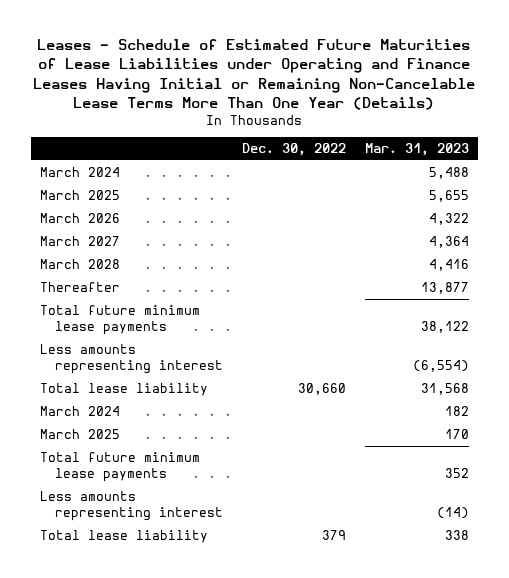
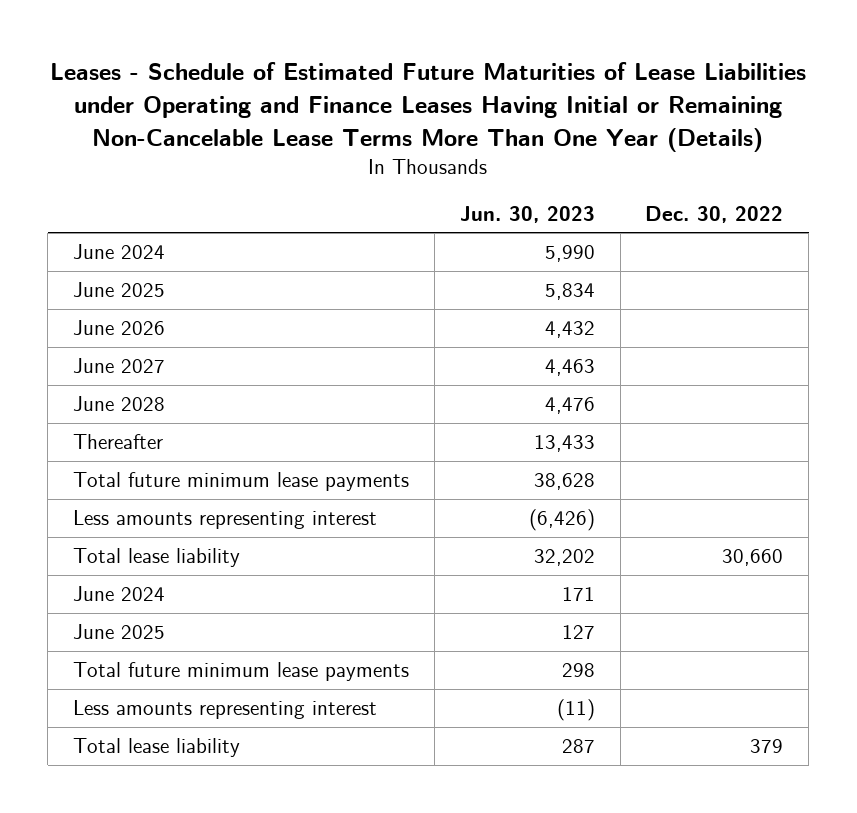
[364,143,469,157] Mar. 31, 2023 -> none
none -> [459,205,595,223] Jun. 30, 2023
[40,167,121,178] March 2024 -> [73,244,166,260] June 2024
[40,190,121,201] March 2025 -> [73,282,166,298] June 2025
[40,213,121,224] March 2026 -> [73,320,166,336] June 2026
[40,236,121,247] March 2027 -> [73,358,166,374] June 2027
[40,259,121,270] March 2028 -> [73,396,166,412] June 2028
[40,406,121,417] March 2024 -> [73,586,166,602] June 2024
[40,429,121,440] March 2025 -> [73,624,166,640] June 2025

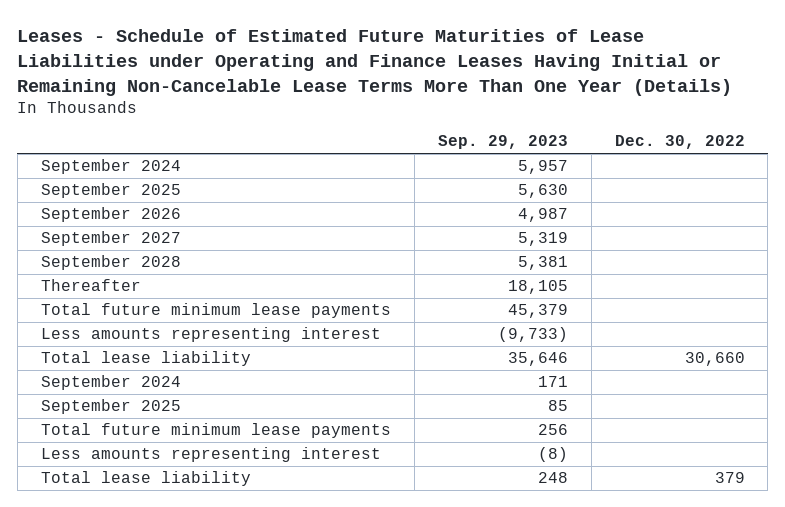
[459,205,595,223] Jun. 30, 2023 -> none
none -> [437,135,568,150] Sep. 29, 2023
[73,244,166,260] June 2024 -> [40,159,181,175] September 2024
[73,282,166,298] June 2025 -> [40,183,181,199] September 2025
[73,320,166,336] June 2026 -> [40,207,181,223] September 2026
[73,358,166,374] June 2027 -> [40,231,181,247] September 2027
[73,396,166,412] June 2028 -> [40,255,181,271] September 2028
[73,586,166,602] June 2024 -> [40,375,181,391] September 2024
[73,624,166,640] June 2025 -> [40,399,181,415] September 2025

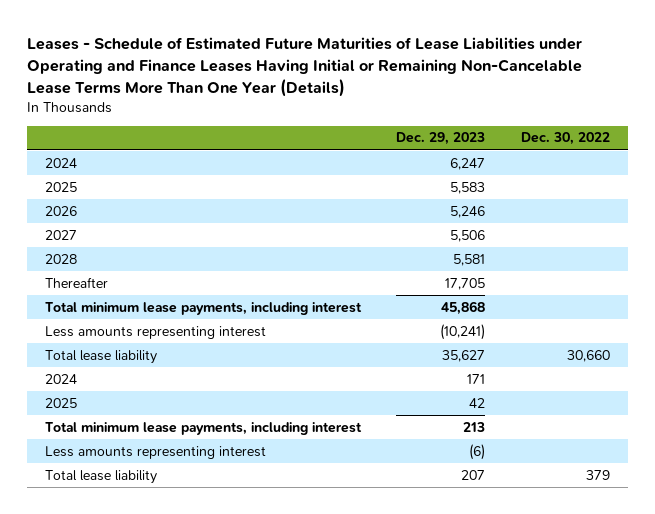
[437,135,568,150] Sep. 29, 2023 -> none
none -> [396,132,486,146] Dec. 29, 2023
[40,159,181,175] September 2024 -> [44,157,77,168] 2024
[40,183,181,199] September 2025 -> [44,181,77,192] 2025
[40,207,181,223] September 2026 -> [44,205,77,216] 2026
[40,231,181,247] September 2027 -> [44,229,77,240] 2027
[40,255,181,271] September 2028 -> [44,253,77,264] 2028
[40,303,391,319] Total future minimum lease payments -> [44,301,362,315] Total minimum lease payments, including interest
[40,375,181,391] September 2024 -> [44,373,77,384] 2024
[40,399,181,415] September 2025 -> [44,397,77,408] 2025
[40,423,391,439] Total future minimum lease payments -> [44,421,362,435] Total minimum lease payments, including interest

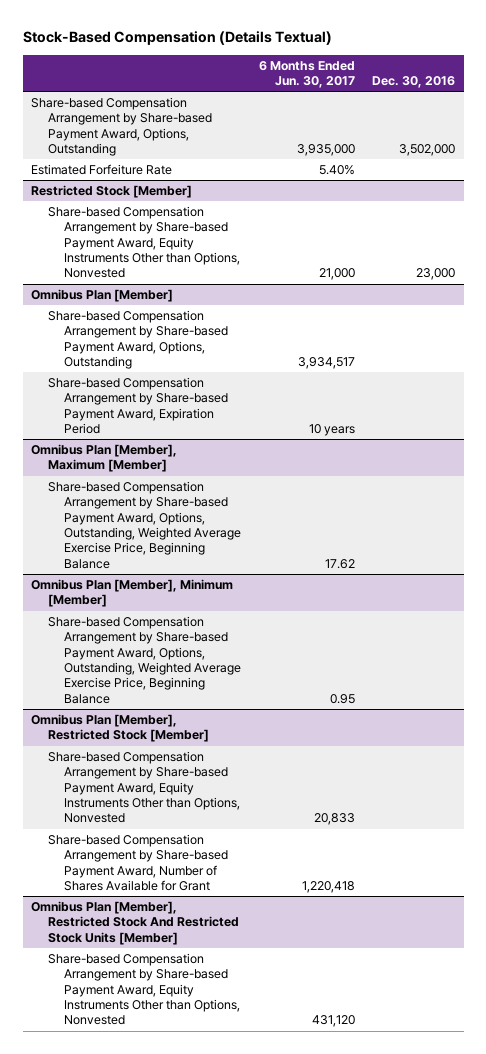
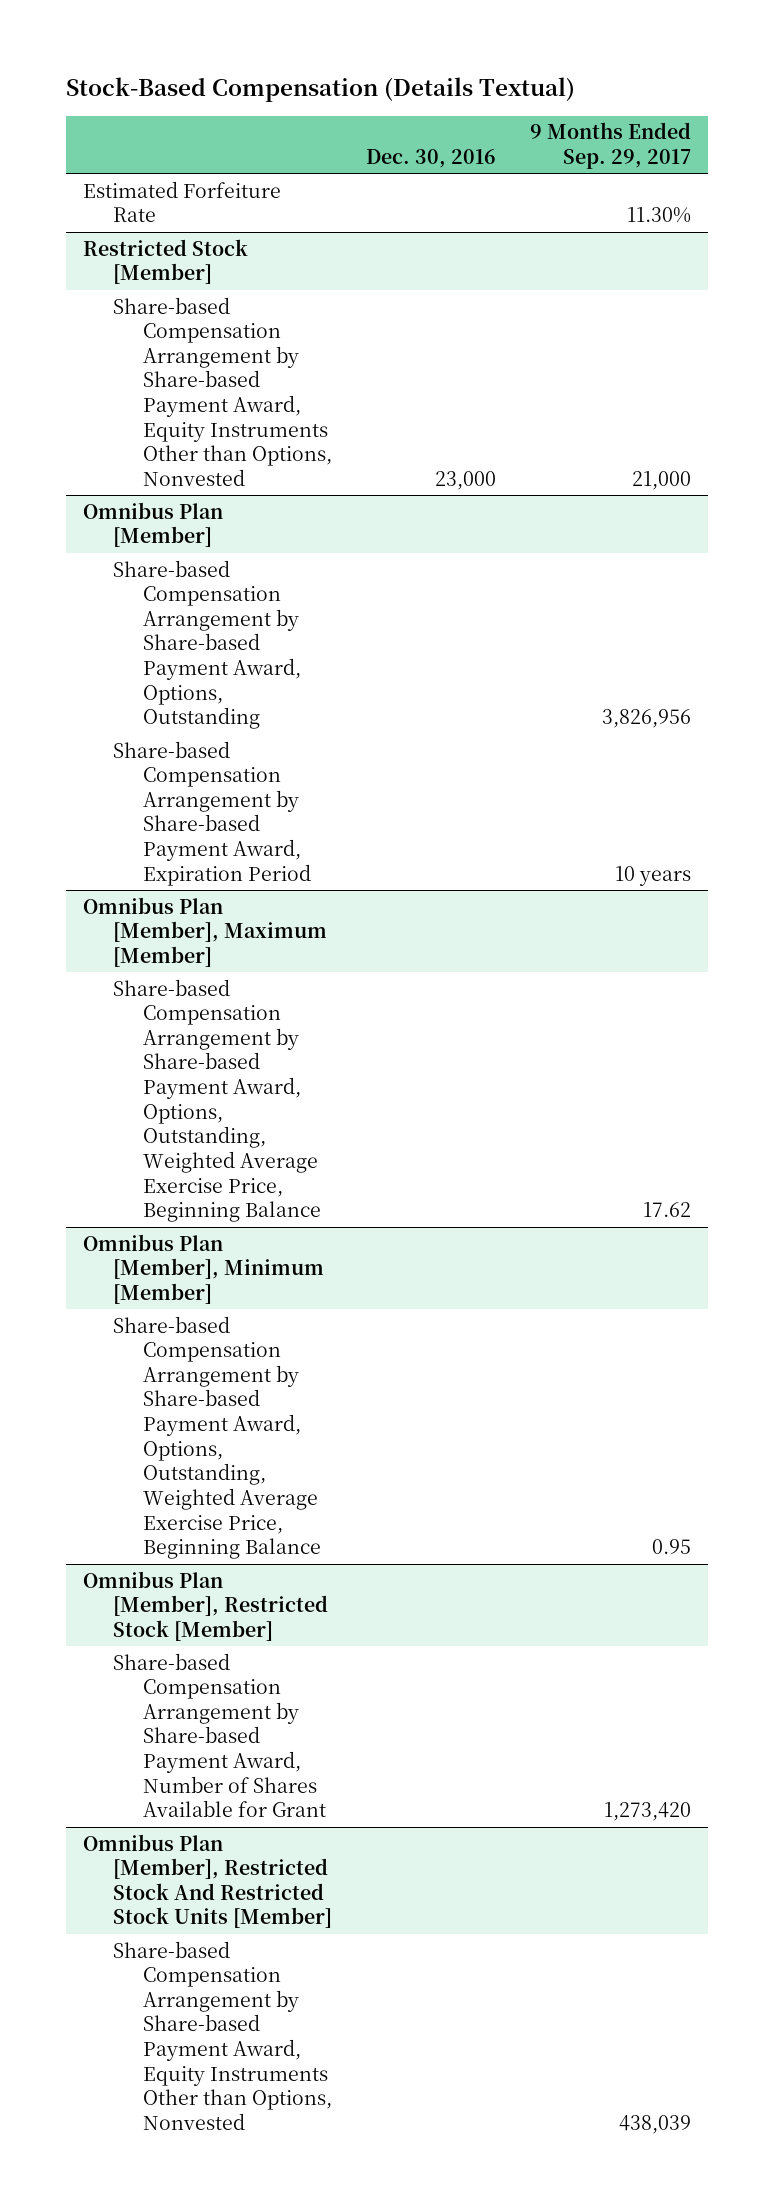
[258,60,355,89] 6 Months Ended Jun. 30, 2017 -> none
none -> [530,122,692,169] 9 Months Ended Sep. 29, 2017
[31,97,212,157] Share-based Compensation Arrangement by Share-based Payment Award, Options, Outstanding -> none
[47,751,240,824] Share-based Compensation Arrangement by Share-based Payment Award, Equity Instruments Other than Options, Nonvested -> none

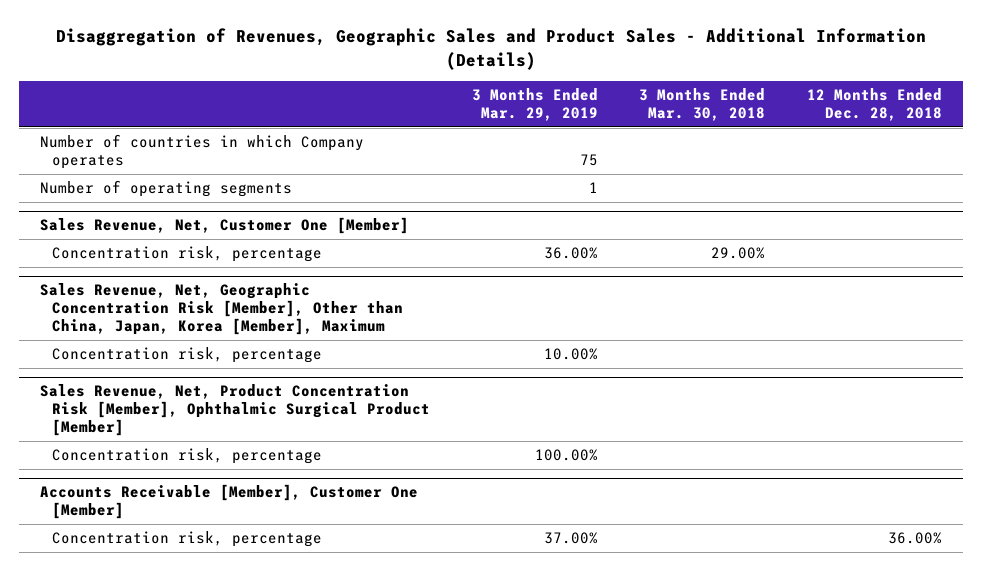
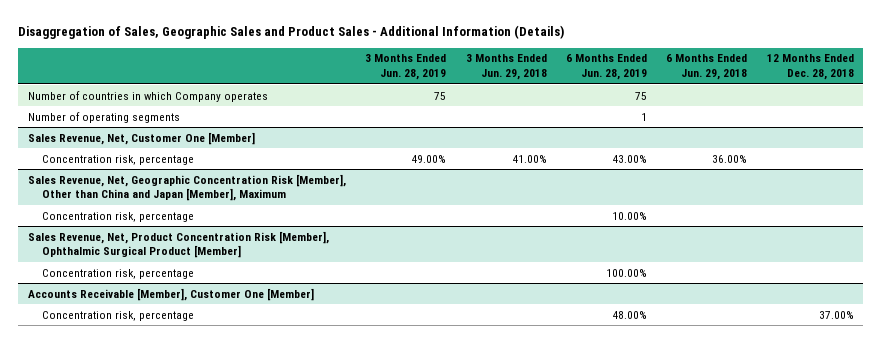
[55,28,926,70] Disaggregation of Revenues, Geographic Sales and Product Sales - Additional Information (Details) -> [18,25,565,40] Disaggregation of Sales, Geographic Sales and Product Sales - Additional Information (Details)
[471,87,598,121] 3 Months Ended Mar. 29, 2019 -> none
[639,87,766,121] 3 Months Ended Mar. 30, 2018 -> none
none -> [365,54,447,80] 3 Months Ended Jun. 28, 2019
none -> [465,54,547,80] 3 Months Ended Jun. 29, 2018
none -> [566,54,648,80] 6 Months Ended Jun. 28, 2019
none -> [666,54,748,80] 6 Months Ended Jun. 29, 2018
[39,283,403,336] Sales Revenue, Net, Geographic Concentration Risk [Member], Other than China, Japan, Korea [Member], Maximum -> [27,173,346,202] Sales Revenue, Net, Geographic Concentration Risk [Member], Other than China and Japan [Member], Maximum
[887,532,942,545] 36.00% -> [818,310,854,319] 37.00%

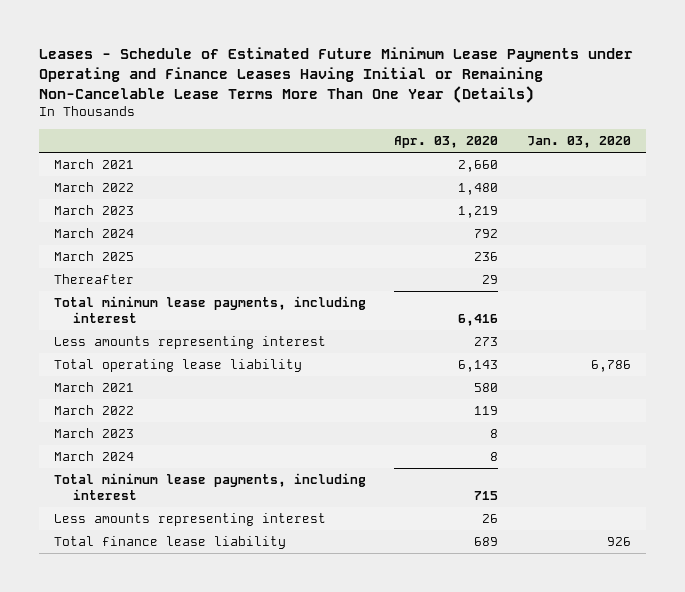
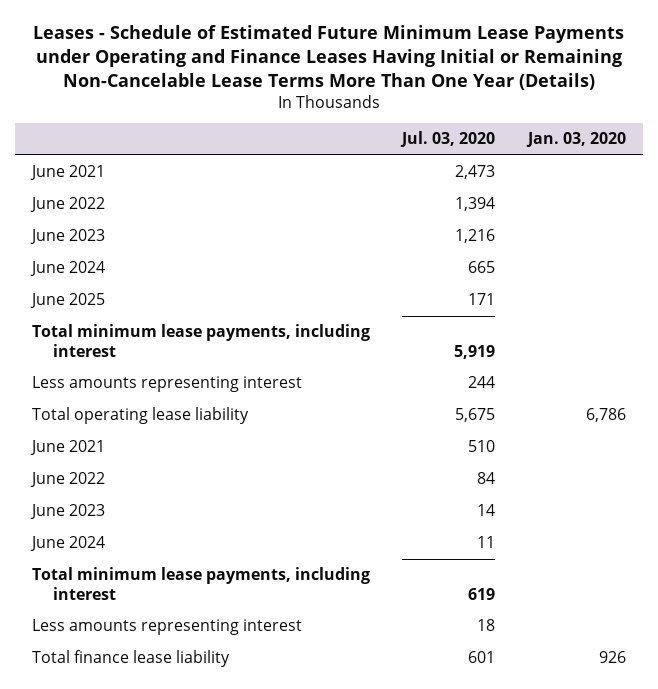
[394,135,499,148] Apr. 03, 2020 -> none
none -> [400,131,496,148] Jul. 03, 2020
[53,274,134,285] Thereafter -> none
[53,159,134,170] March 2021 -> [29,165,105,181] June 2021
[53,182,134,193] March 2022 -> [29,197,105,213] June 2022
[53,205,134,216] March 2023 -> [29,229,105,245] June 2023
[53,228,134,239] March 2024 -> [29,261,105,277] June 2024
[53,251,134,262] March 2025 -> [29,293,105,309] June 2025
[53,382,134,393] March 2021 -> [29,440,105,456] June 2021
[53,405,134,416] March 2022 -> [29,472,105,488] June 2022
[53,428,134,439] March 2023 -> [29,504,105,520] June 2023
[53,451,134,462] March 2024 -> [29,536,105,552] June 2024

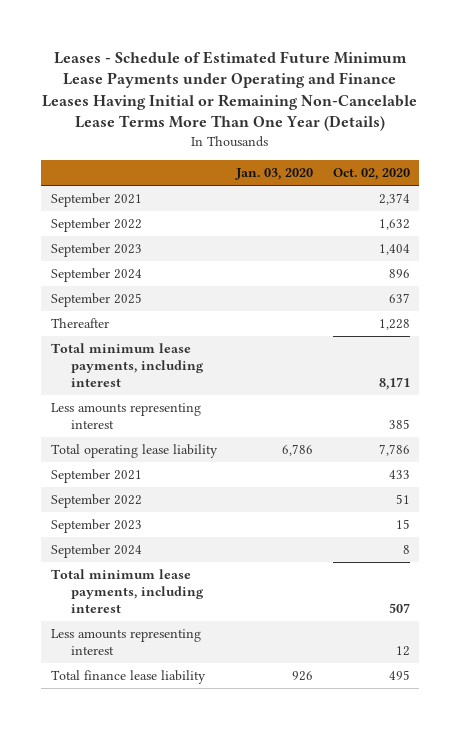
[400,131,496,148] Jul. 03, 2020 -> none
none -> [332,168,410,181] Oct. 02, 2020
[29,165,105,181] June 2021 -> [50,193,142,208] September 2021
[29,197,105,213] June 2022 -> [50,218,142,233] September 2022
[29,229,105,245] June 2023 -> [50,243,142,258] September 2023
[29,261,105,277] June 2024 -> [50,268,142,283] September 2024
[29,293,105,309] June 2025 -> [50,293,142,308] September 2025
none -> [50,318,109,329] Thereafter
[29,440,105,456] June 2021 -> [50,469,142,484] September 2021
[29,472,105,488] June 2022 -> [50,494,142,509] September 2022
[29,504,105,520] June 2023 -> [50,519,142,534] September 2023
[29,536,105,552] June 2024 -> [50,544,142,559] September 2024

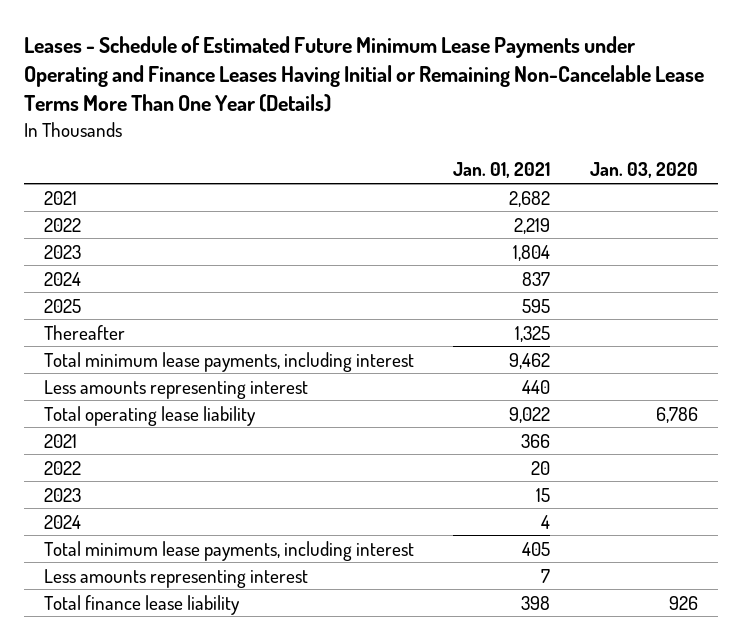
[332,168,410,181] Oct. 02, 2020 -> none
none -> [453,162,551,179] Jan. 01, 2021
[50,193,142,208] September 2021 -> [43,190,77,205] 2021
[50,218,142,233] September 2022 -> [43,217,81,232] 2022
[50,243,142,258] September 2023 -> [43,244,81,259] 2023
[50,268,142,283] September 2024 -> [43,271,81,286] 2024
[50,293,142,308] September 2025 -> [43,298,81,313] 2025
[50,469,142,484] September 2021 -> [43,433,77,448] 2021
[50,494,142,509] September 2022 -> [43,460,81,475] 2022
[50,519,142,534] September 2023 -> [43,487,81,502] 2023
[50,544,142,559] September 2024 -> [43,514,81,529] 2024

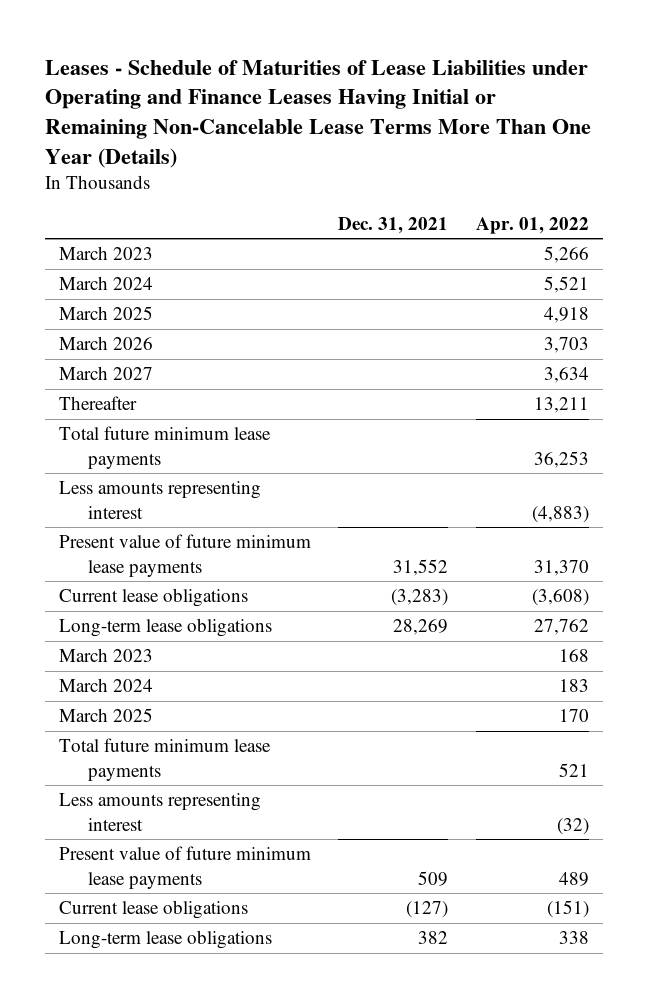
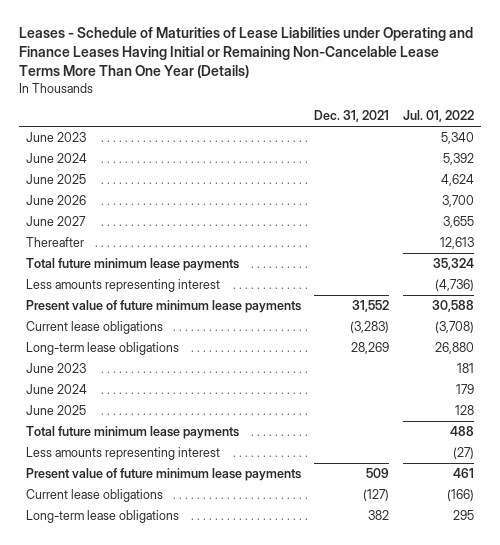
[475,216,589,234] Apr. 01, 2022 -> none
none -> [403,110,475,123] Jul. 01, 2022
[58,246,153,261] March 2023 -> [25,131,86,142] June 2023
[58,276,153,291] March 2024 -> [25,152,87,163] June 2024
[58,306,153,321] March 2025 -> [25,173,86,184] June 2025
[58,336,153,351] March 2026 -> [25,194,86,205] June 2026
[58,366,153,381] March 2027 -> [25,215,86,226] June 2027
[58,648,153,663] March 2023 -> [25,362,86,373] June 2023
[58,678,153,693] March 2024 -> [25,383,87,394] June 2024
[58,708,153,723] March 2025 -> [25,404,86,415] June 2025

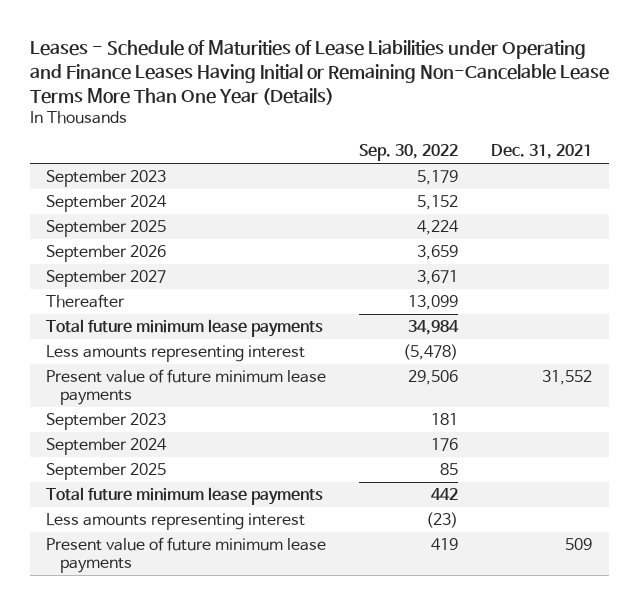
[403,110,475,123] Jul. 01, 2022 -> none
none -> [359,144,459,162] Sep. 30, 2022
[25,131,86,142] June 2023 -> [46,170,167,188] September 2023
[25,152,87,163] June 2024 -> [46,195,168,213] September 2024
[25,173,86,184] June 2025 -> [46,220,167,238] September 2025
[25,194,86,205] June 2026 -> [46,245,167,263] September 2026
[25,215,86,226] June 2027 -> [46,270,167,288] September 2027
[25,320,163,334] Current lease obligations -> none
[25,341,179,355] Long-term lease obligations -> none
[25,362,86,373] June 2023 -> [46,413,167,431] September 2023
[25,383,87,394] June 2024 -> [46,438,168,456] September 2024
[25,404,86,415] June 2025 -> [46,463,167,481] September 2025
[25,488,163,502] Current lease obligations -> none
[25,509,179,523] Long-term lease obligations -> none

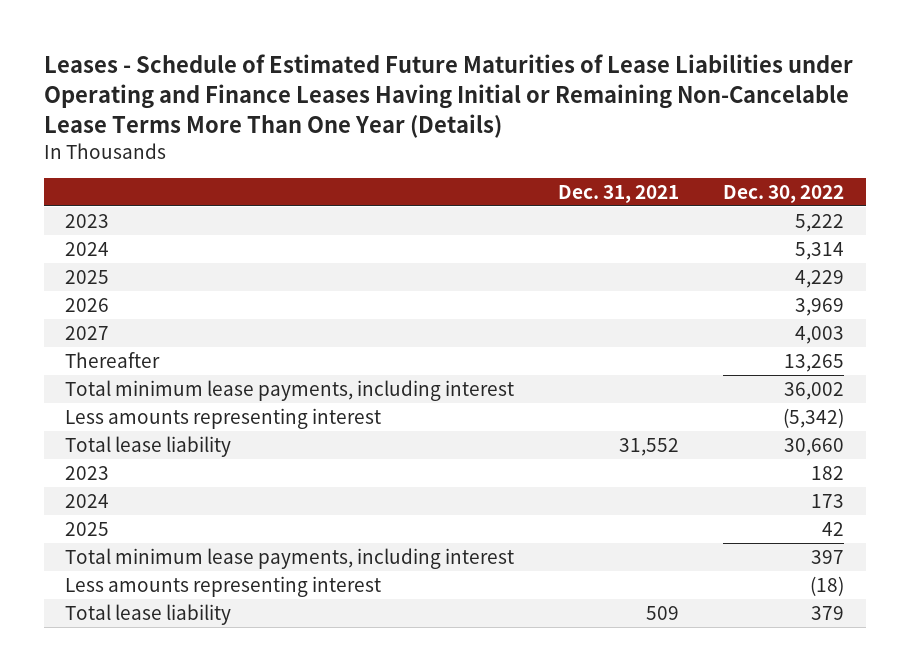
[29,39,609,105] Leases - Schedule of Maturities of Lease Liabilities under Operating and Finance Leases Having Initial or Remaining Non-Cancelable Lease Terms More Than One Year (Details) -> [43,54,853,139] Leases - Schedule of Estimated Future Maturities of Lease Liabilities under Operating and Finance Leases Having Initial or Remaining Non-Cancelable Lease Terms More Than One Year (Details)
[359,144,459,162] Sep. 30, 2022 -> none
none -> [722,185,844,204] Dec. 30, 2022
[46,170,167,188] September 2023 -> [65,213,110,228] 2023
[46,195,168,213] September 2024 -> [65,241,110,256] 2024
[46,220,167,238] September 2025 -> [65,269,110,284] 2025
[46,245,167,263] September 2026 -> [65,297,110,312] 2026
[46,270,167,288] September 2027 -> [65,325,110,340] 2027
[46,319,324,338] Total future minimum lease payments -> [65,379,515,401] Total minimum lease payments, including interest
[46,369,327,406] Present value of future minimum lease payments -> [65,435,232,457] Total lease liability
[46,413,167,431] September 2023 -> [65,465,110,480] 2023
[46,438,168,456] September 2024 -> [65,493,110,508] 2024
[46,463,167,481] September 2025 -> [65,521,110,536] 2025
[46,487,324,506] Total future minimum lease payments -> [65,547,515,569] Total minimum lease payments, including interest
[46,537,327,574] Present value of future minimum lease payments -> [65,603,232,625] Total lease liability

